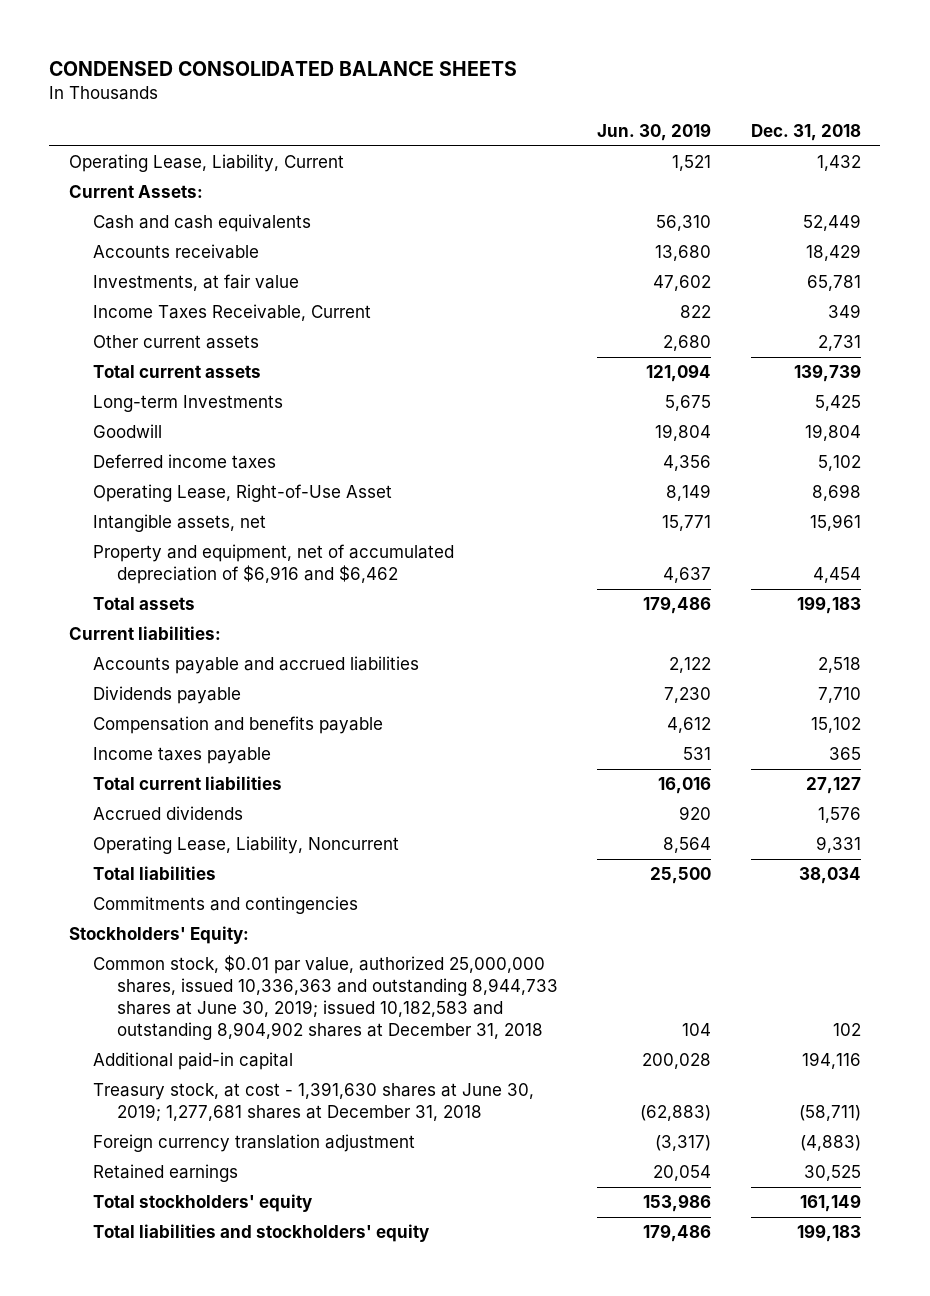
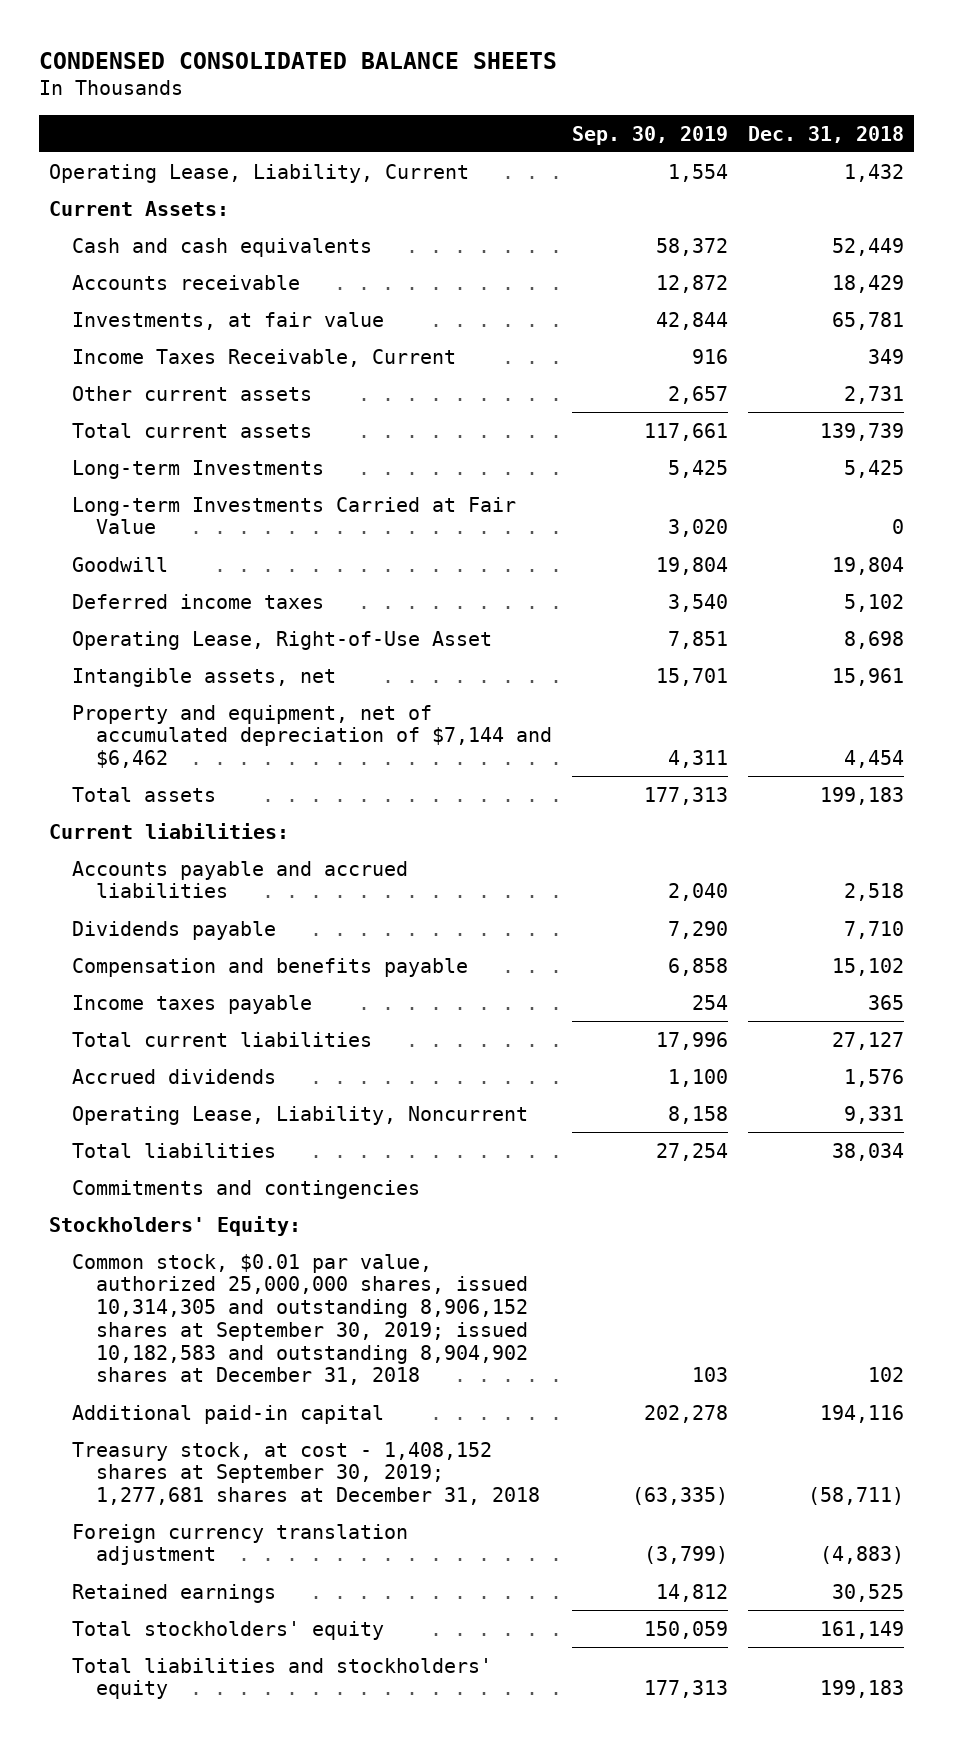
[597,123,712,142] Jun. 30, 2019 -> none
none -> [572,125,729,145] Sep. 30, 2019
none -> [72,496,517,535] Long-term Investments Carried at Fair Value
[93,544,455,585] Property and equipment, net of accumulated depreciation of $6,916 and $6,462 -> [72,704,553,769] Property and equipment, net of accumulated depreciation of $7,144 and $6,462
[93,955,559,1041] Common stock, $0.01 par value, authorized 25,000,000 shares, issued 10,336,363 and outstanding 8,944,733 shares at June 30, 2019; issued 10,182,583 and outstanding 8,904,902 shares at December 31, 2018 -> [72,1253,529,1386] Common stock, $0.01 par value, authorized 25,000,000 shares, issued 10,314,305 and outstanding 8,906,152 shares at September 30, 2019; issued 10,182,583 and outstanding 8,904,902 shares at December 31, 2018
[93,1082,535,1122] Treasury stock, at cost - 1,391,630 shares at June 30, 2019; 1,277,681 shares at December 31, 2018 -> [72,1441,541,1506] Treasury stock, at cost - 1,408,152 shares at September 30, 2019; 1,277,681 shares at December 31, 2018

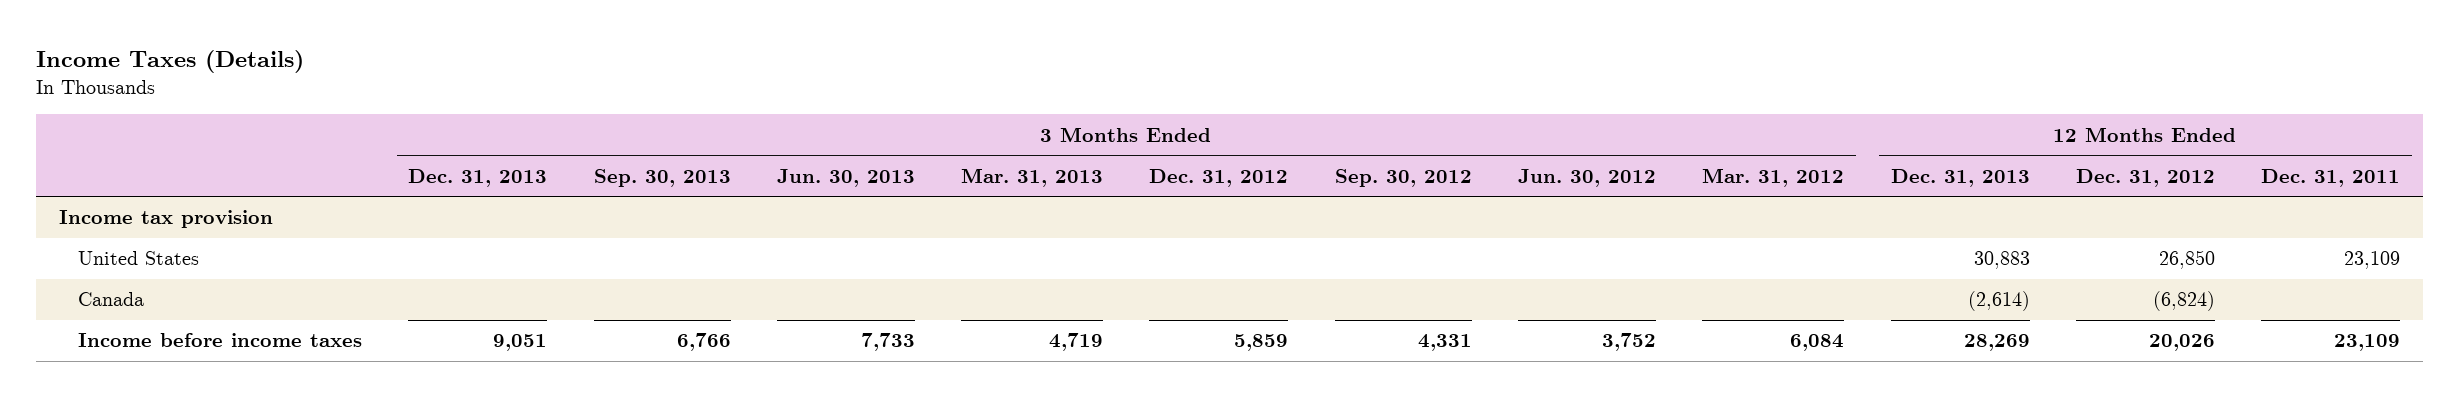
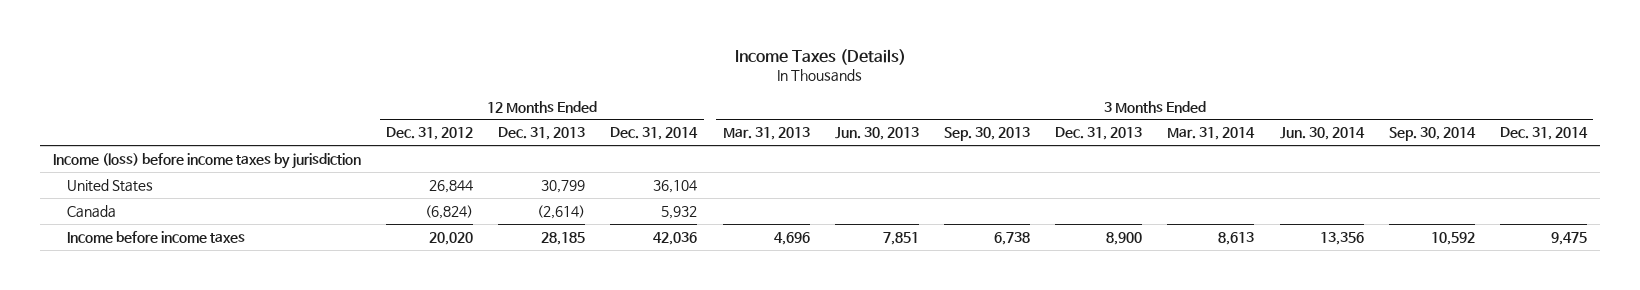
[1149,168,1289,187] Dec. 31, 2012 -> none
[1334,168,1472,187] Sep. 30, 2012 -> none
[1518,168,1657,187] Jun. 30, 2012 -> none
[1702,167,1845,187] Mar. 31, 2012 -> none
[2261,168,2401,187] Dec. 31, 2011 -> none
none -> [610,127,699,141] Dec. 31, 2014
none -> [1167,127,1256,141] Mar. 31, 2014
none -> [1279,127,1365,141] Jun. 30, 2014
none -> [1388,127,1476,142] Sep. 30, 2014
none -> [1499,127,1588,141] Dec. 31, 2014
[58,210,273,229] Income tax provision -> none
none -> [52,152,361,169] Income (loss) before income taxes by jurisdiction
[1973,251,2030,270] 30,883 -> [541,179,586,193] 30,799
[2158,250,2215,270] 26,850 -> [429,179,474,193] 26,844
[493,334,548,352] 9,051 -> [1106,231,1143,245] 8,900
[676,333,731,352] 6,766 -> [994,231,1031,245] 6,738
[860,333,915,352] 7,733 -> [882,231,919,245] 7,851
[1049,333,1104,352] 4,719 -> [773,231,810,245] 4,696
[1963,334,2030,352] 28,269 -> [541,231,586,245] 28,185
[2148,334,2215,352] 20,026 -> [429,231,474,245] 20,020

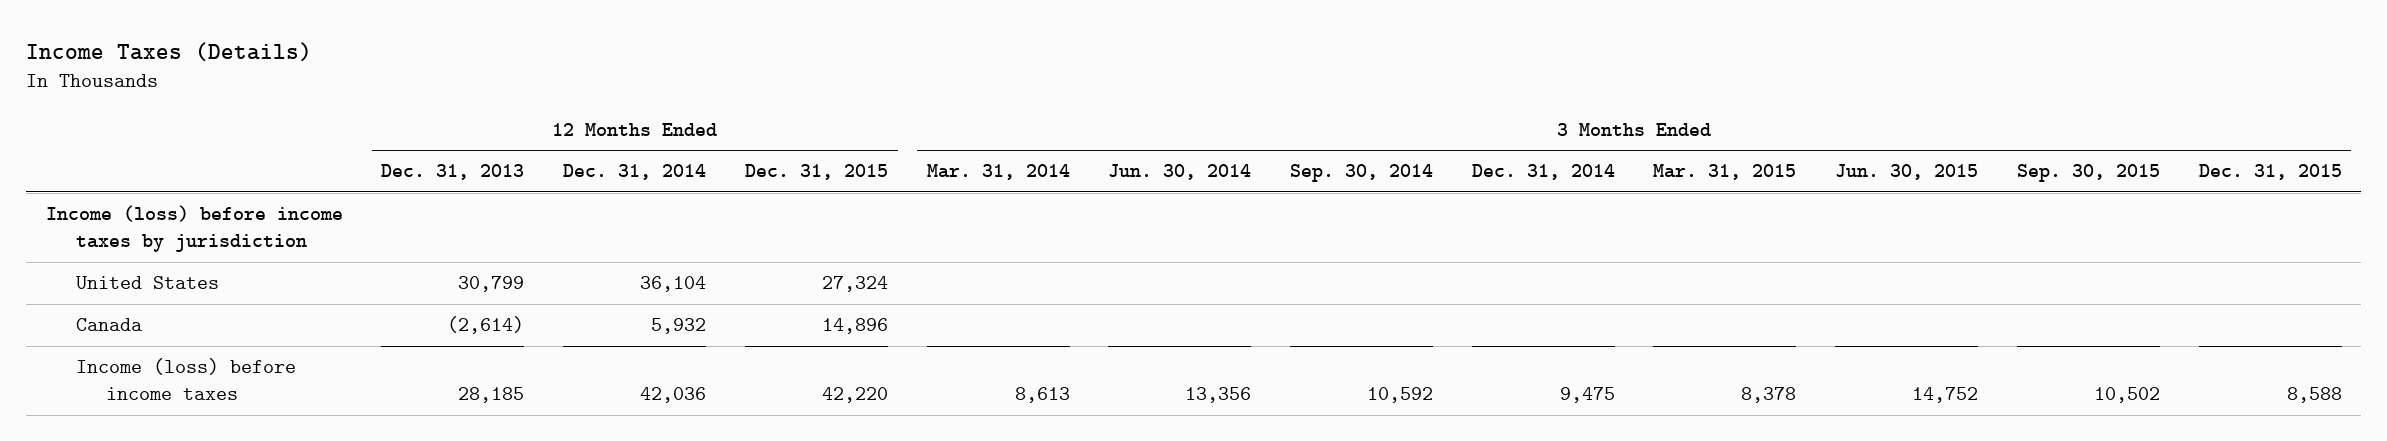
[386,127,474,141] Dec. 31, 2012 -> none
[722,127,810,141] Mar. 31, 2013 -> none
[834,127,919,141] Jun. 30, 2013 -> none
[944,127,1031,142] Sep. 30, 2013 -> none
[1055,127,1143,141] Dec. 31, 2013 -> none
none -> [744,164,888,181] Dec. 31, 2015
none -> [1653,164,1797,181] Mar. 31, 2015
none -> [1835,164,1979,181] Jun. 30, 2015
none -> [2016,164,2160,183] Sep. 30, 2015
none -> [2198,164,2342,181] Dec. 31, 2015
[66,230,245,243] Income before income taxes -> [75,358,296,401] Income (loss) before income taxes

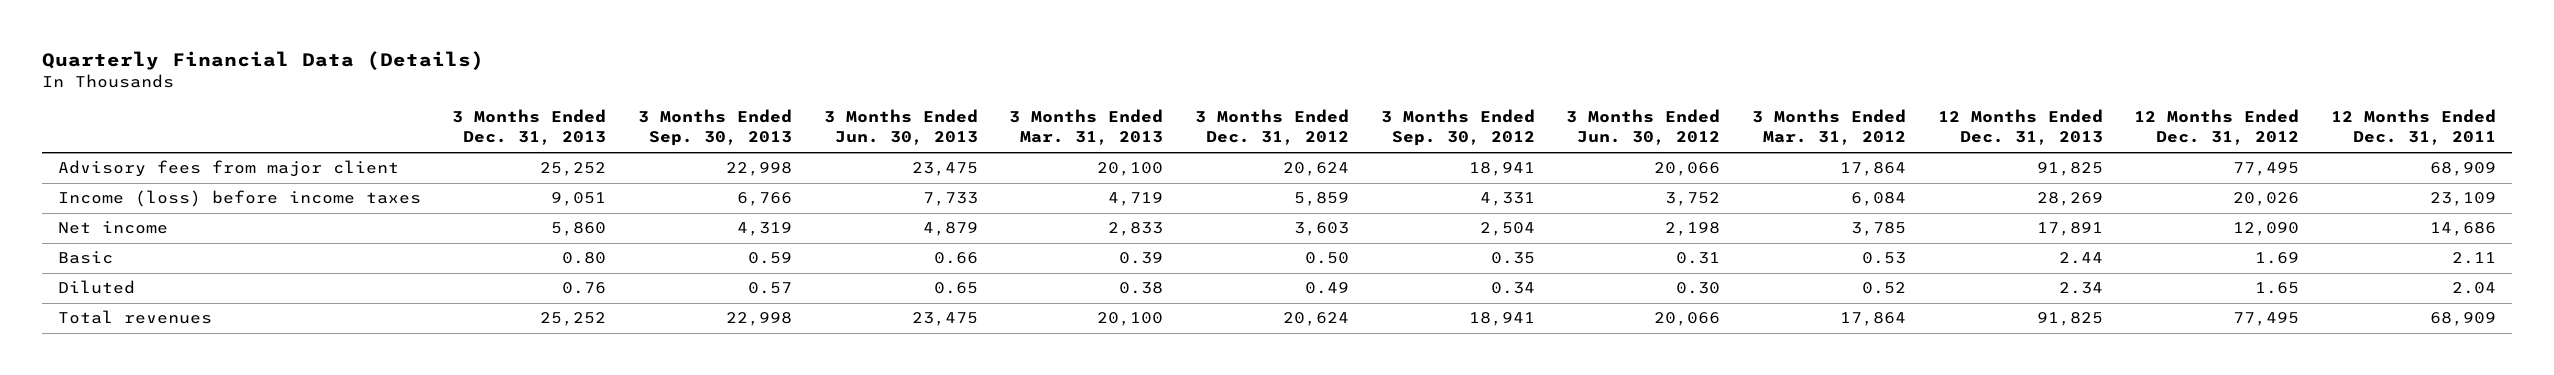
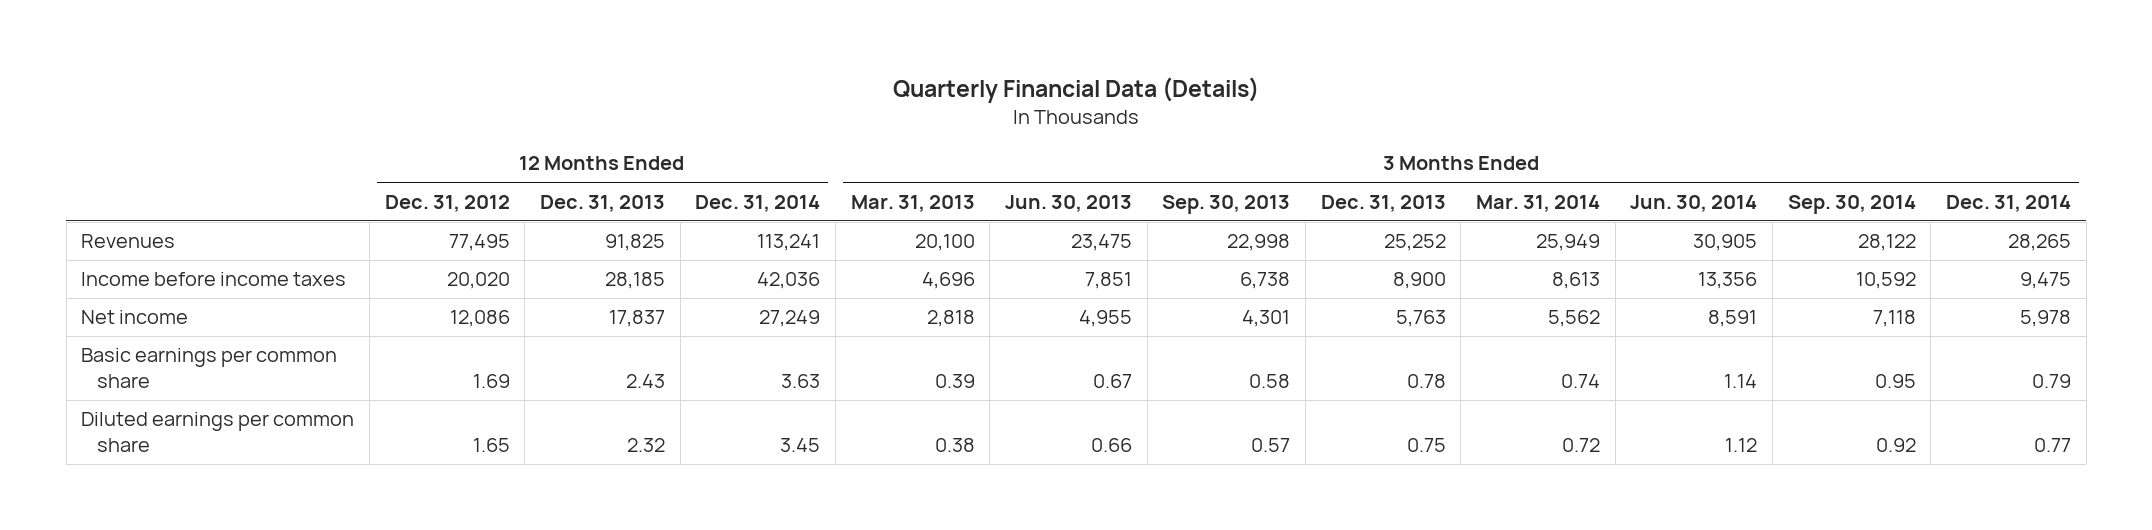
[1194,109,1349,146] 3 Months Ended Dec. 31, 2012 -> none
[1380,109,1535,147] 3 Months Ended Sep. 30, 2012 -> none
[1566,109,1721,146] 3 Months Ended Jun. 30, 2012 -> none
[1751,109,1906,146] 3 Months Ended Mar. 31, 2012 -> none
[2330,109,2496,146] 12 Months Ended Dec. 31, 2011 -> none
none -> [695,194,821,212] Dec. 31, 2014
none -> [1476,194,1601,212] Mar. 31, 2014
none -> [1630,194,1758,212] Jun. 30, 2014
none -> [1787,194,1916,214] Sep. 30, 2014
none -> [1946,194,2072,212] Dec. 31, 2014
[57,310,212,325] Total revenues -> none
[57,160,399,178] Advisory fees from major client -> [81,234,176,249] Revenues
[57,190,421,208] Income (loss) before income taxes -> [81,272,347,287] Income before income taxes
[551,192,607,207] 9,051 -> [1392,272,1446,290] 8,900
[736,192,792,207] 6,766 -> [1240,272,1291,290] 6,738
[922,192,978,207] 7,733 -> [1084,272,1132,290] 7,851
[1108,192,1164,207] 4,719 -> [921,272,975,290] 4,696
[2036,192,2103,207] 28,269 -> [604,272,665,290] 28,185
[2233,192,2300,207] 20,026 -> [446,272,510,290] 20,020
[551,222,607,237] 5,860 -> [1395,310,1446,328] 5,763
[736,222,792,237] 4,319 -> [1242,310,1291,328] 4,301
[922,222,978,237] 4,879 -> [1078,310,1132,328] 4,955
[1108,222,1164,237] 2,833 -> [926,310,975,328] 2,818
[2036,222,2103,237] 17,891 -> [608,310,665,328] 17,837
[2233,222,2300,237] 12,090 -> [449,310,510,328] 12,086
[57,251,113,265] Basic -> [81,348,338,388] Basic earnings per common share
[562,252,607,265] 0.80 -> [1406,373,1446,388] 0.78
[747,252,792,265] 0.59 -> [1249,373,1291,388] 0.58
[933,252,978,265] 0.66 -> [1092,373,1132,388] 0.67
[2058,252,2103,265] 2.44 -> [625,373,665,388] 2.43
[57,280,135,295] Diluted -> [81,412,355,452] Diluted earnings per common share
[562,282,607,295] 0.76 -> [1406,437,1446,452] 0.75
[933,282,978,295] 0.65 -> [1090,437,1132,452] 0.66
[2058,282,2103,295] 2.34 -> [626,437,665,452] 2.32

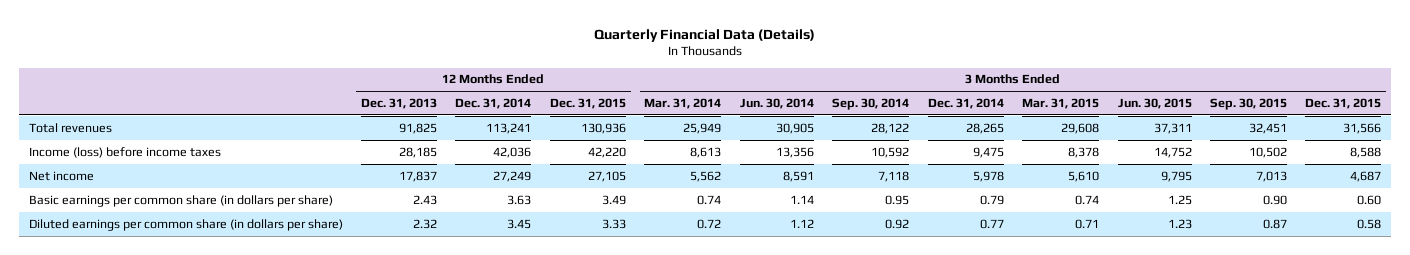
[384,194,510,212] Dec. 31, 2012 -> none
[850,194,975,212] Mar. 31, 2013 -> none
[1004,194,1132,212] Jun. 30, 2013 -> none
[1162,194,1291,214] Sep. 30, 2013 -> none
[1320,194,1446,212] Dec. 31, 2013 -> none
none -> [549,98,626,110] Dec. 31, 2015
none -> [1022,98,1100,110] Mar. 31, 2015
none -> [1117,98,1192,110] Jun. 30, 2015
none -> [1209,98,1287,111] Sep. 30, 2015
none -> [1305,98,1382,110] Dec. 31, 2015
[81,234,176,249] Revenues -> [28,122,112,133] Total revenues
[81,272,347,287] Income before income taxes -> [28,146,221,158] Income (loss) before income taxes
[81,348,338,388] Basic earnings per common share -> [28,194,333,207] Basic earnings per common share (in dollars per share)
[81,412,355,452] Diluted earnings per common share -> [28,218,343,231] Diluted earnings per common share (in dollars per share)

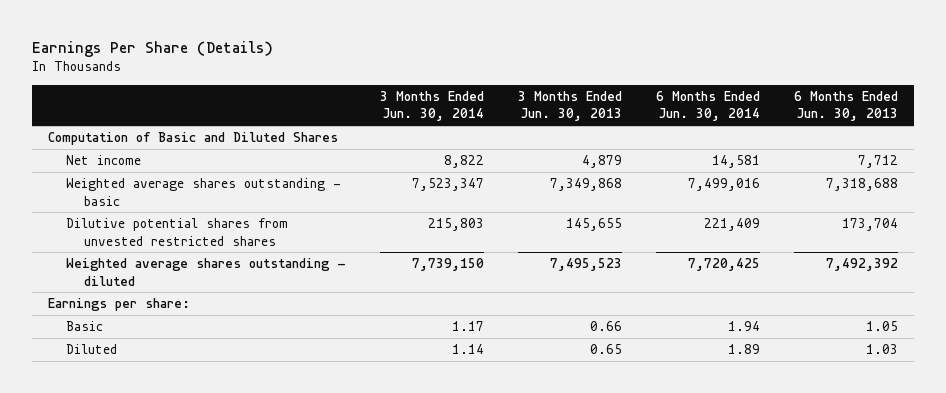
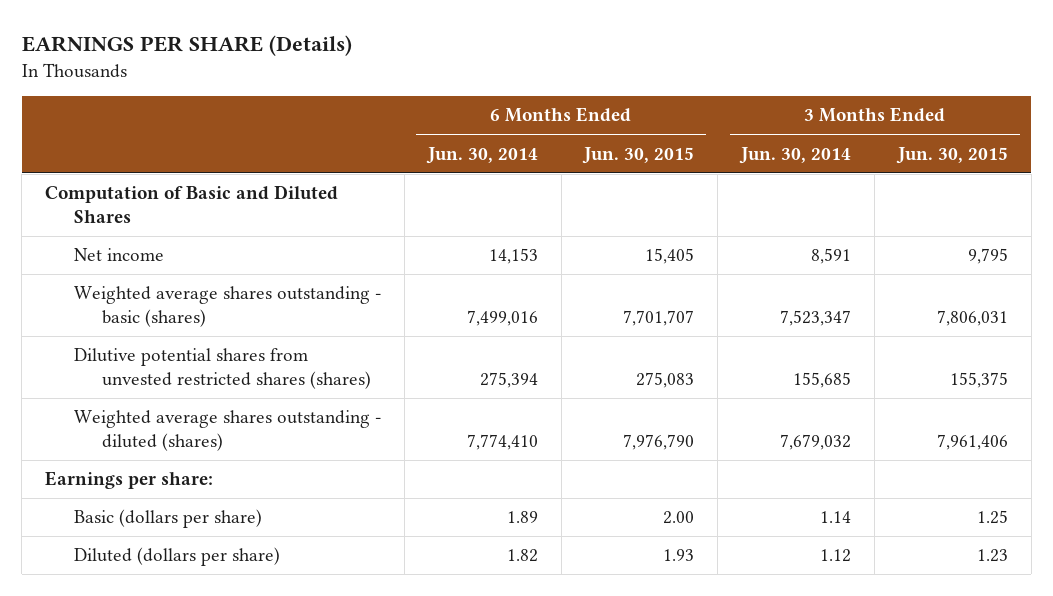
[31,40,273,57] Earnings Per Share (Details) -> [21,35,352,57] EARNINGS PER SHARE (Details)
[518,90,623,122] 3 Months Ended Jun. 30, 2013 -> none
[793,90,898,122] 6 Months Ended Jun. 30, 2013 -> none
none -> [582,146,695,164] Jun. 30, 2015
none -> [895,146,1008,164] Jun. 30, 2015
[444,155,485,169] 8,822 -> [811,248,852,265] 8,591
[711,155,760,169] 14,581 -> [488,248,538,265] 14,153
[66,178,342,206] Weighted average shares outstanding - basic -> [73,286,381,328] Weighted average shares outstanding - basic (shares)
[66,218,289,246] Dilutive potential shares from unvested restricted shares -> [73,348,372,390] Dilutive potential shares from unvested restricted shares (shares)
[428,218,485,232] 215,803 -> [793,372,852,389] 155,685
[703,218,760,232] 221,409 -> [479,372,538,389] 275,394
[66,258,347,286] Weighted average shares outstanding - diluted -> [73,410,381,452] Weighted average shares outstanding - diluted (shares)
[412,258,485,272] 7,739,150 -> [780,434,852,451] 7,679,032
[687,258,760,272] 7,720,425 -> [466,434,538,451] 7,774,410
[66,321,104,332] Basic -> [73,509,262,529] Basic (dollars per share)
[452,321,485,332] 1.17 -> [820,511,852,524] 1.14
[727,321,760,332] 1.94 -> [506,511,538,524] 1.89
[66,344,118,355] Diluted -> [73,547,280,567] Diluted (dollars per share)
[452,344,485,355] 1.14 -> [820,549,852,563] 1.12
[727,344,760,355] 1.89 -> [506,549,538,563] 1.82

